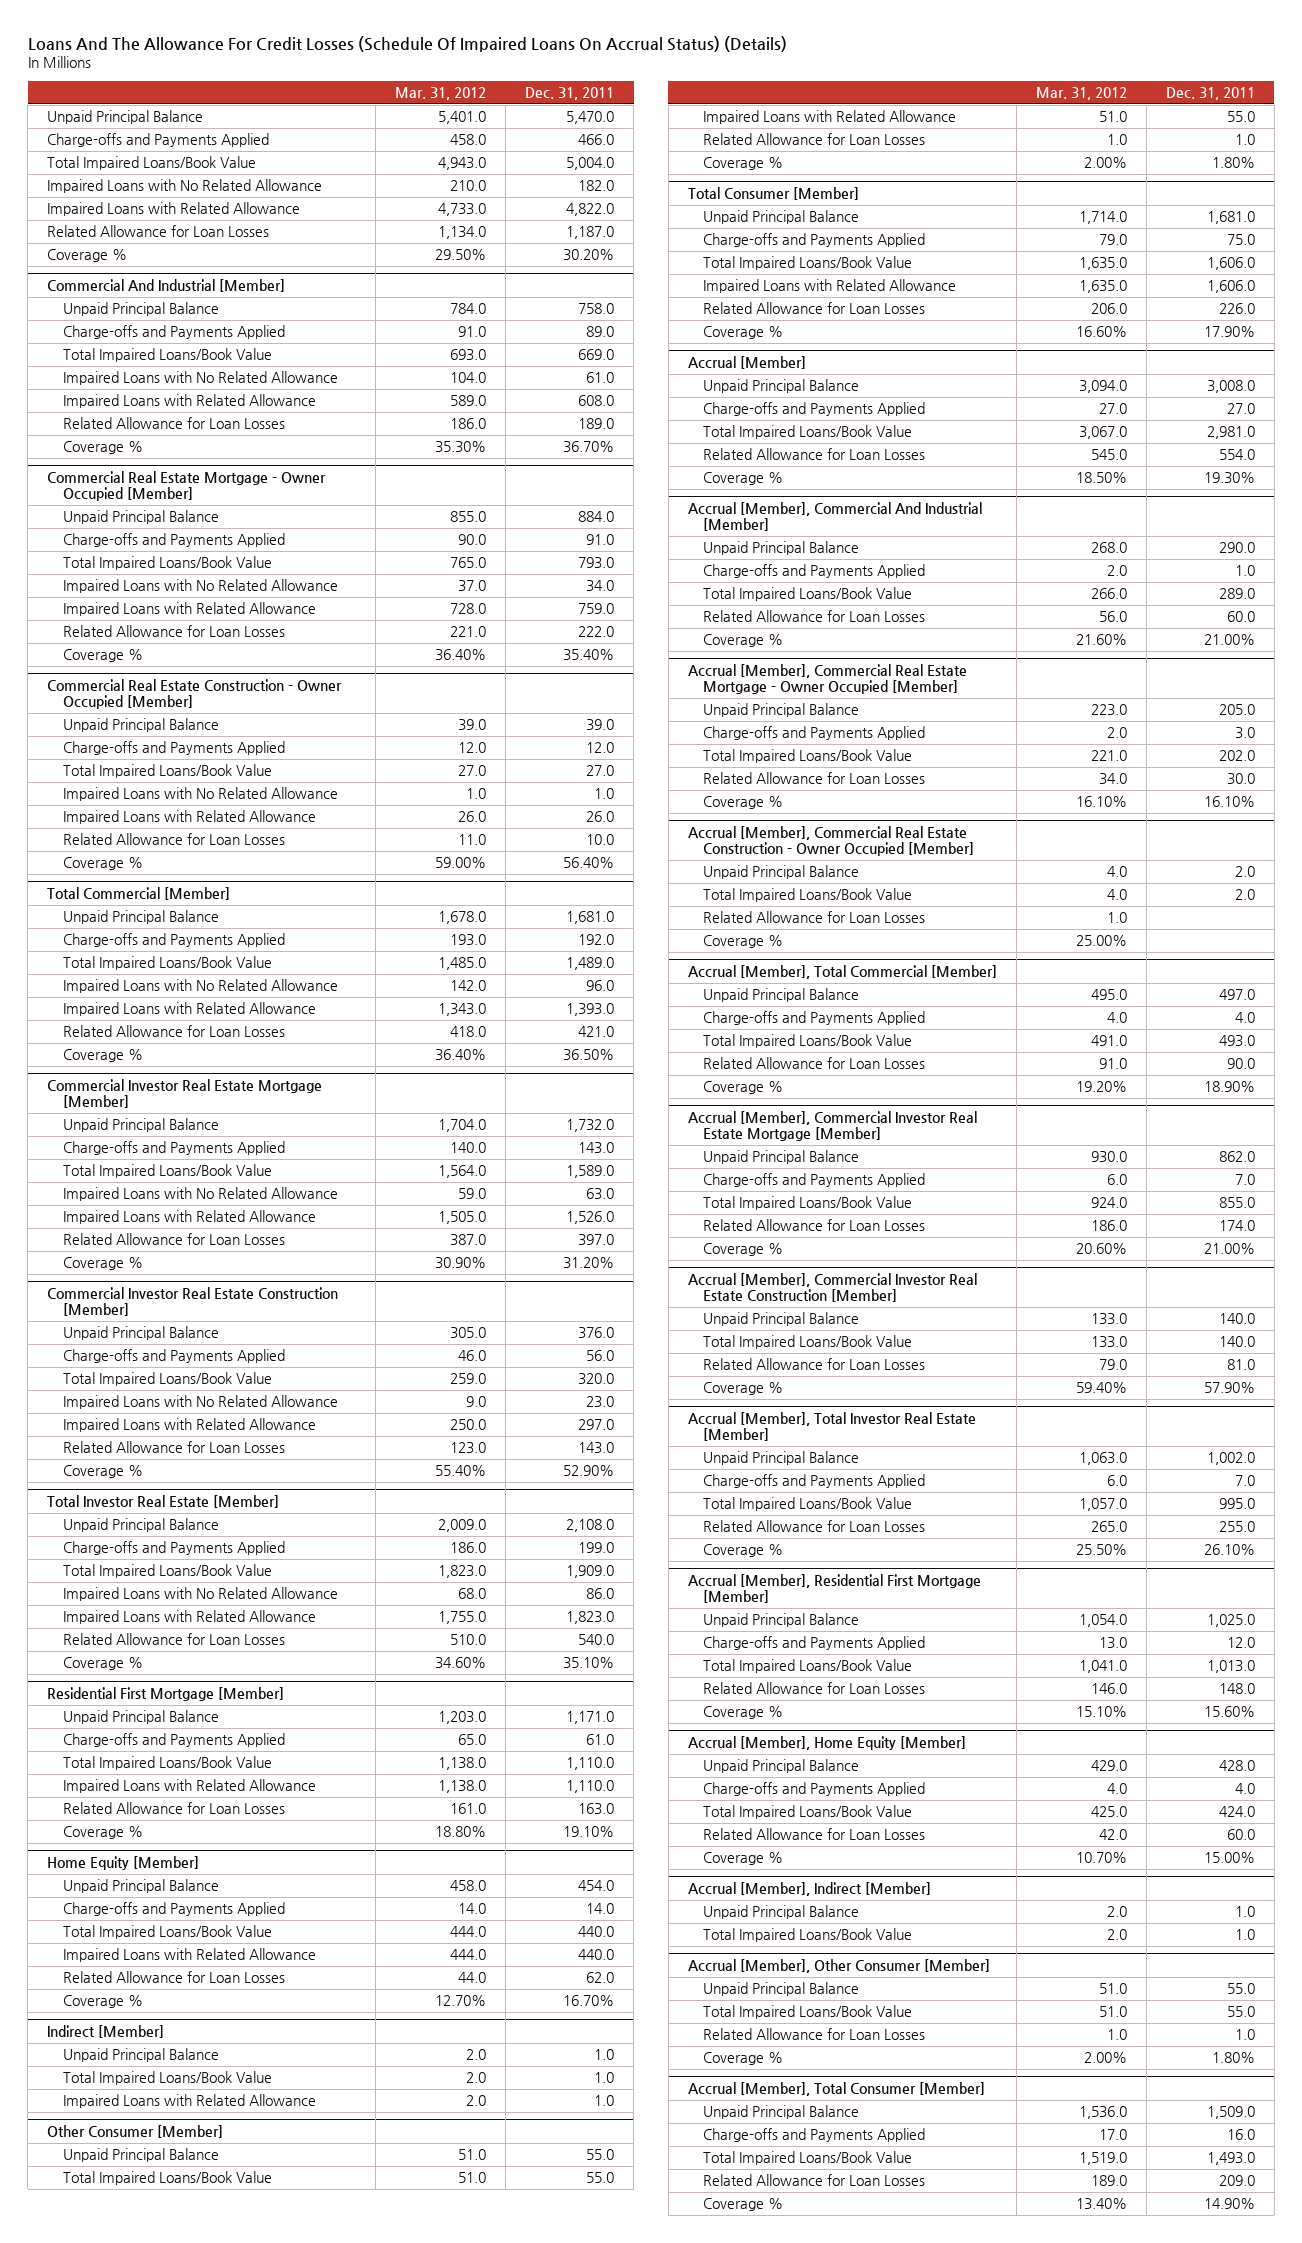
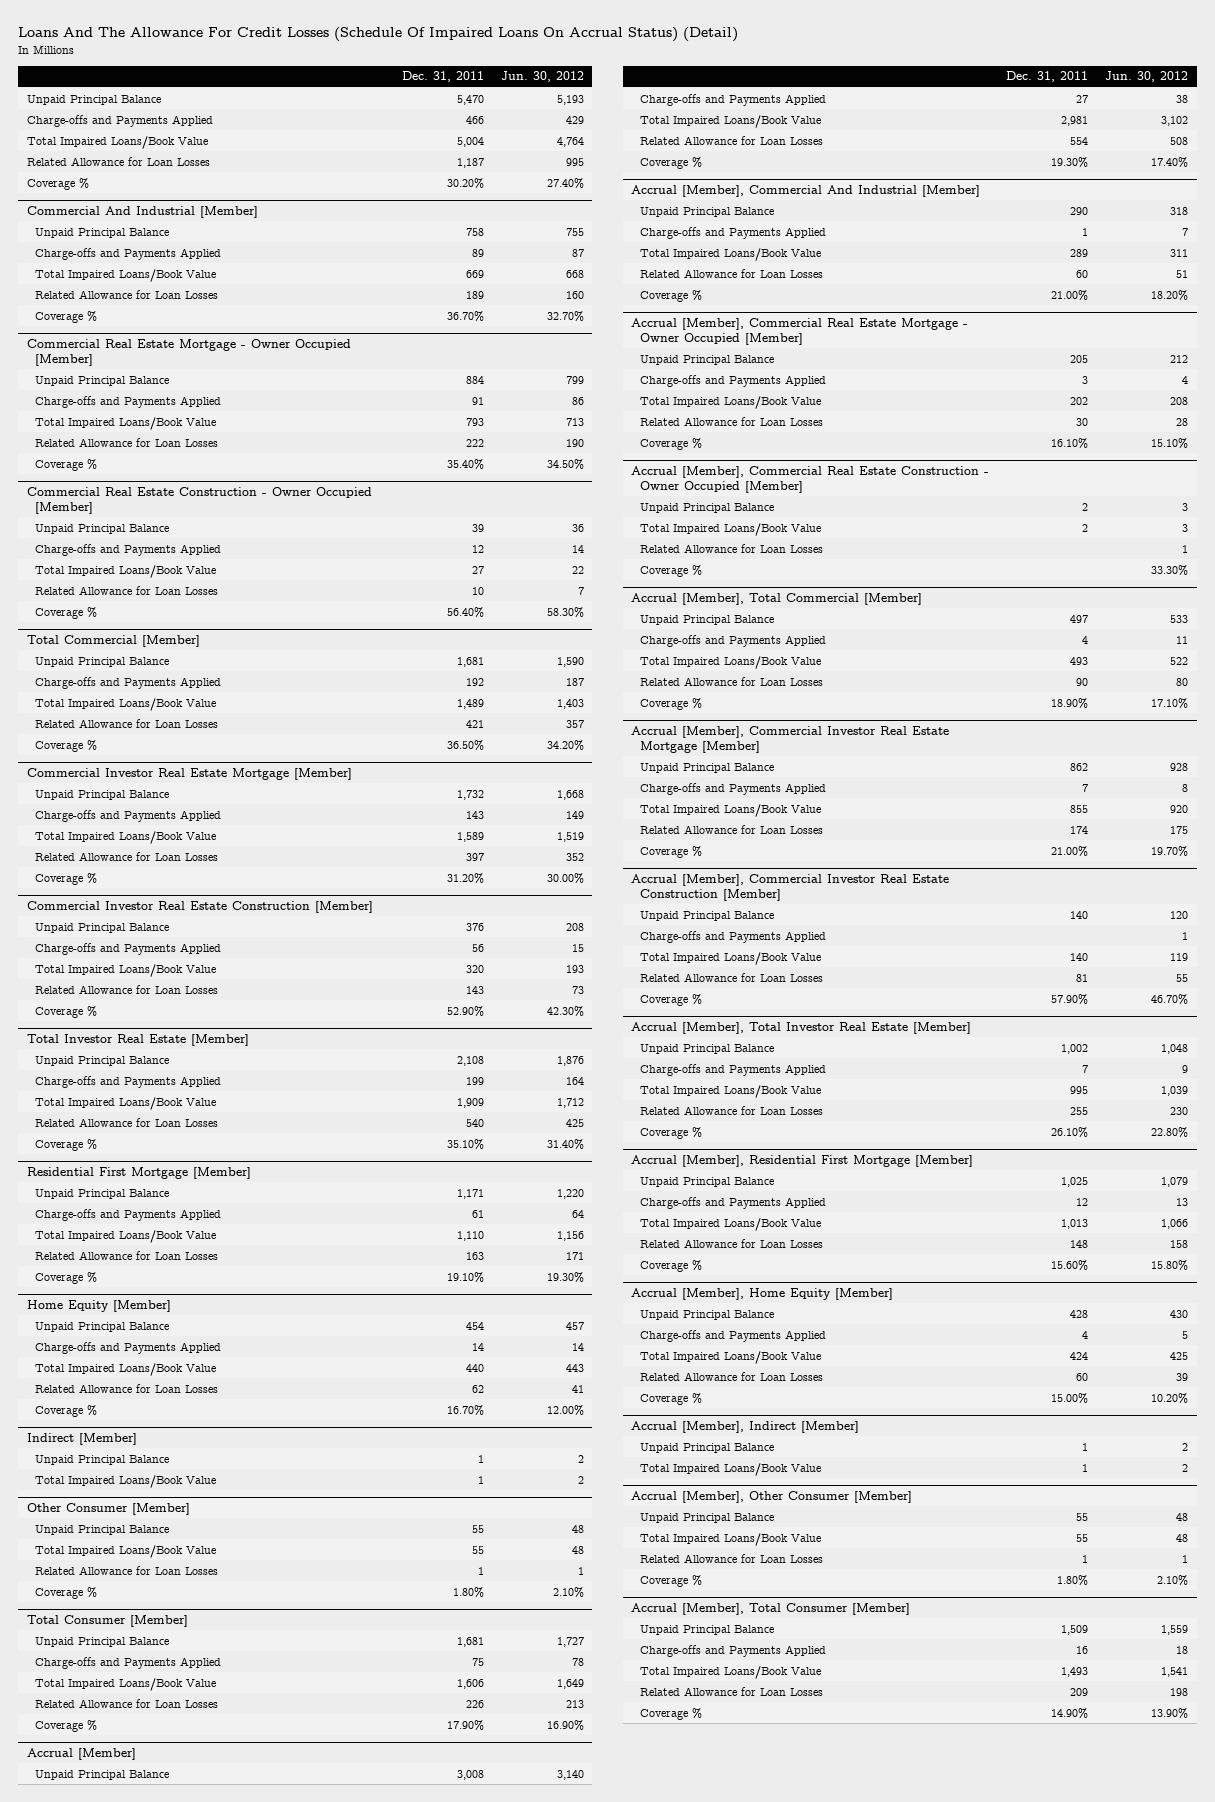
[27,35,787,52] Loans And The Allowance For Credit Losses (Schedule Of Impaired Loans On Accrual Status) (Details) -> [18,27,739,43] Loans And The Allowance For Credit Losses (Schedule Of Impaired Loans On Accrual Status) (Detail)
[395,87,487,101] Mar. 31, 2012 -> none
none -> [500,71,584,83] Jun. 30, 2012
[47,179,323,194] Impaired Loans with No Related Allowance -> none
[47,202,301,217] Impaired Loans with Related Allowance -> none
[566,111,615,125] 5,470.0 -> [456,94,484,105] 5,470
[578,134,615,146] 466.0 -> [465,115,484,124] 466
[566,157,615,171] 5,004.0 -> [456,136,484,147] 5,004
[566,226,615,240] 1,187.0 -> [456,157,484,168] 1,187
[63,371,339,386] Impaired Loans with No Related Allowance -> none
[63,394,317,409] Impaired Loans with Related Allowance -> none
[578,303,615,315] 758.0 -> [465,227,484,236] 758
[586,326,615,338] 89.0 -> [471,248,484,257] 89
[578,349,615,361] 669.0 -> [465,269,484,278] 669
[578,418,615,430] 189.0 -> [465,290,484,299] 189
[63,579,339,594] Impaired Loans with No Related Allowance -> none
[63,602,317,617] Impaired Loans with Related Allowance -> none
[578,511,615,523] 884.0 -> [465,375,484,384] 884
[586,534,615,546] 91.0 -> [471,396,484,405] 91
[578,557,615,570] 793.0 -> [465,417,484,426] 793
[578,626,615,638] 222.0 -> [465,438,484,447] 222
[63,787,339,802] Impaired Loans with No Related Allowance -> none
[63,810,317,825] Impaired Loans with Related Allowance -> none
[586,719,615,732] 39.0 -> [471,523,484,532] 39
[586,742,615,754] 12.0 -> [471,544,484,553] 12
[586,765,615,777] 27.0 -> [471,565,484,574] 27
[586,834,615,846] 10.0 -> [471,586,484,595] 10
[63,979,339,994] Impaired Loans with No Related Allowance -> none
[63,1002,317,1017] Impaired Loans with Related Allowance -> none
[566,911,615,925] 1,681.0 -> [456,656,484,667] 1,681
[578,934,615,946] 192.0 -> [465,677,484,686] 192
[566,957,615,971] 1,489.0 -> [456,698,484,709] 1,489
[578,1026,615,1038] 421.0 -> [465,719,484,728] 421
[63,1187,339,1202] Impaired Loans with No Related Allowance -> none
[63,1210,317,1225] Impaired Loans with Related Allowance -> none
[566,1119,615,1133] 1,732.0 -> [456,789,484,800] 1,732
[578,1142,615,1155] 143.0 -> [465,810,484,819] 143
[566,1165,615,1179] 1,589.0 -> [456,831,484,842] 1,589
[578,1234,615,1247] 397.0 -> [465,852,484,861] 397
[63,1395,339,1410] Impaired Loans with No Related Allowance -> none
[63,1418,317,1433] Impaired Loans with Related Allowance -> none
[578,1327,615,1340] 376.0 -> [465,922,484,931] 376
[586,1350,615,1362] 56.0 -> [471,943,484,952] 56
[578,1373,615,1386] 320.0 -> [465,964,484,973] 320
[578,1442,615,1455] 143.0 -> [465,985,484,994] 143
[63,1587,339,1602] Impaired Loans with No Related Allowance -> none
[63,1610,317,1625] Impaired Loans with Related Allowance -> none
[566,1519,615,1533] 2,108.0 -> [456,1055,484,1066] 2,108
[578,1542,615,1554] 199.0 -> [465,1076,484,1085] 199
[566,1565,615,1579] 1,909.0 -> [456,1097,484,1108] 1,909
[578,1634,615,1646] 540.0 -> [465,1118,484,1127] 540
[63,1779,317,1794] Impaired Loans with Related Allowance -> none
[566,1711,615,1725] 1,171.0 -> [456,1188,484,1199] 1,171
[586,1734,615,1746] 61.0 -> [471,1209,484,1218] 61
[566,1757,615,1771] 1,110.0 -> [456,1230,484,1241] 1,110
[578,1803,615,1816] 163.0 -> [465,1251,484,1260] 163
[63,1948,317,1963] Impaired Loans with Related Allowance -> none
[578,1880,615,1892] 454.0 -> [465,1321,484,1330] 454
[586,1903,615,1915] 14.0 -> [471,1342,484,1351] 14
[578,1926,615,1938] 440.0 -> [465,1363,484,1372] 440
[586,1972,615,1984] 62.0 -> [471,1384,484,1393] 62
[63,2094,317,2109] Impaired Loans with Related Allowance -> none
[594,2049,615,2061] 1.0 -> [477,1454,484,1463] 1
[594,2072,615,2084] 1.0 -> [477,1475,484,1484] 1
[703,110,957,125] Impaired Loans with Related Allowance -> none
[586,2149,615,2161] 55.0 -> [471,1524,484,1533] 55
[586,2172,615,2184] 55.0 -> [471,1545,484,1554] 55
[1234,134,1255,146] 1.0 -> [477,1566,484,1575] 1
[703,279,957,294] Impaired Loans with Related Allowance -> none
[1206,211,1255,225] 1,681.0 -> [456,1636,484,1647] 1,681
[1226,234,1255,246] 75.0 -> [471,1657,484,1666] 75
[1206,257,1255,271] 1,606.0 -> [456,1678,484,1689] 1,606
[1218,303,1255,315] 226.0 -> [465,1699,484,1708] 226
[1206,380,1255,394] 3,008.0 -> [456,1769,484,1780] 3,008
[1226,403,1255,415] 27.0 -> [1076,94,1089,103] 27
[1206,426,1255,440] 2,981.0 -> [1061,115,1089,126] 2,981
[1218,449,1255,461] 554.0 -> [1070,136,1089,145] 554
[1218,542,1255,554] 290.0 -> [1070,206,1089,215] 290
[1234,565,1255,577] 1.0 -> [1082,227,1089,236] 1
[1218,588,1255,600] 289.0 -> [1070,248,1089,257] 289
[1226,611,1255,623] 60.0 -> [1076,269,1089,278] 60
[1218,704,1255,716] 205.0 -> [1070,354,1089,363] 205
[1234,727,1255,740] 3.0 -> [1082,375,1089,384] 3
[1218,750,1255,762] 202.0 -> [1070,396,1089,405] 202
[1226,773,1255,786] 30.0 -> [1076,417,1089,426] 30
[1234,866,1255,878] 2.0 -> [1082,502,1089,511] 2
[1234,889,1255,901] 2.0 -> [1082,523,1089,532] 2
[1218,989,1255,1001] 497.0 -> [1070,614,1089,623] 497
[1234,1012,1255,1024] 4.0 -> [1082,635,1089,644] 4
[1218,1035,1255,1048] 493.0 -> [1070,656,1089,665] 493
[1226,1058,1255,1070] 90.0 -> [1076,677,1089,686] 90
[1218,1151,1255,1163] 862.0 -> [1070,762,1089,771] 862
[1234,1174,1255,1186] 7.0 -> [1082,783,1089,792] 7
[1218,1197,1255,1209] 855.0 -> [1070,804,1089,813] 855
[1218,1220,1255,1232] 174.0 -> [1070,825,1089,834] 174
[1218,1313,1255,1325] 140.0 -> [1070,910,1089,919] 140
none -> [639,930,826,943] Charge-offs and Payments Applied
[1218,1336,1255,1348] 140.0 -> [1070,952,1089,961] 140
[1226,1359,1255,1371] 81.0 -> [1076,973,1089,982] 81
[1206,1452,1255,1466] 1,002.0 -> [1061,1043,1089,1054] 1,002
[1234,1475,1255,1487] 7.0 -> [1082,1064,1089,1073] 7
[1218,1498,1255,1510] 995.0 -> [1070,1085,1089,1094] 995
[1218,1521,1255,1533] 255.0 -> [1070,1106,1089,1115] 255
[1206,1614,1255,1628] 1,025.0 -> [1061,1176,1089,1187] 1,025
[1226,1637,1255,1649] 12.0 -> [1076,1197,1089,1206] 12
[1206,1660,1255,1674] 1,013.0 -> [1061,1218,1089,1229] 1,013
[1218,1683,1255,1695] 148.0 -> [1070,1239,1089,1248] 148
[1218,1760,1255,1772] 428.0 -> [1070,1309,1089,1318] 428
[1234,1783,1255,1795] 4.0 -> [1082,1330,1089,1339] 4
[1218,1806,1255,1818] 424.0 -> [1070,1351,1089,1360] 424
[1226,1829,1255,1841] 60.0 -> [1076,1372,1089,1381] 60
[1234,1906,1255,1918] 1.0 -> [1082,1442,1089,1451] 1
[1234,1929,1255,1941] 1.0 -> [1082,1463,1089,1472] 1
[1226,1983,1255,1995] 55.0 -> [1076,1512,1089,1521] 55
[1226,2006,1255,2018] 55.0 -> [1076,1533,1089,1542] 55
[1234,2029,1255,2041] 1.0 -> [1082,1554,1089,1563] 1
[1206,2106,1255,2120] 1,509.0 -> [1061,1624,1089,1635] 1,509
[1226,2129,1255,2141] 16.0 -> [1076,1645,1089,1654] 16
[1206,2152,1255,2166] 1,493.0 -> [1061,1666,1089,1677] 1,493
[1218,2175,1255,2187] 209.0 -> [1070,1687,1089,1696] 209

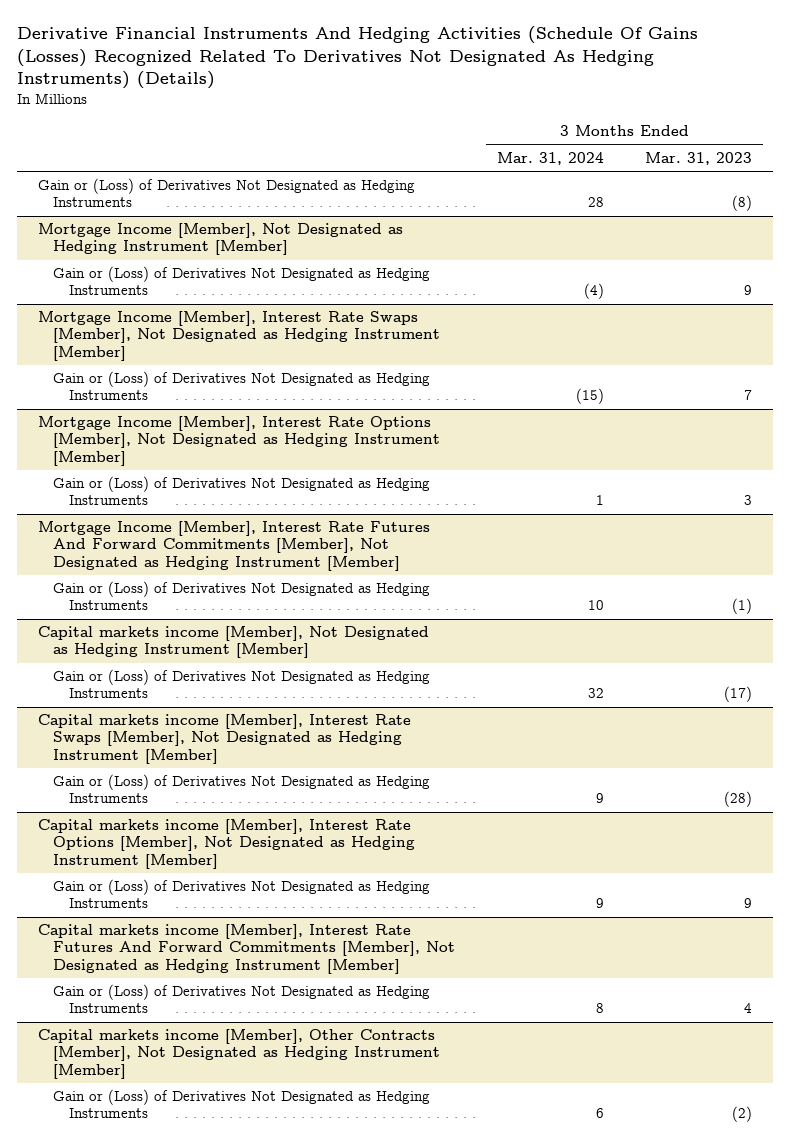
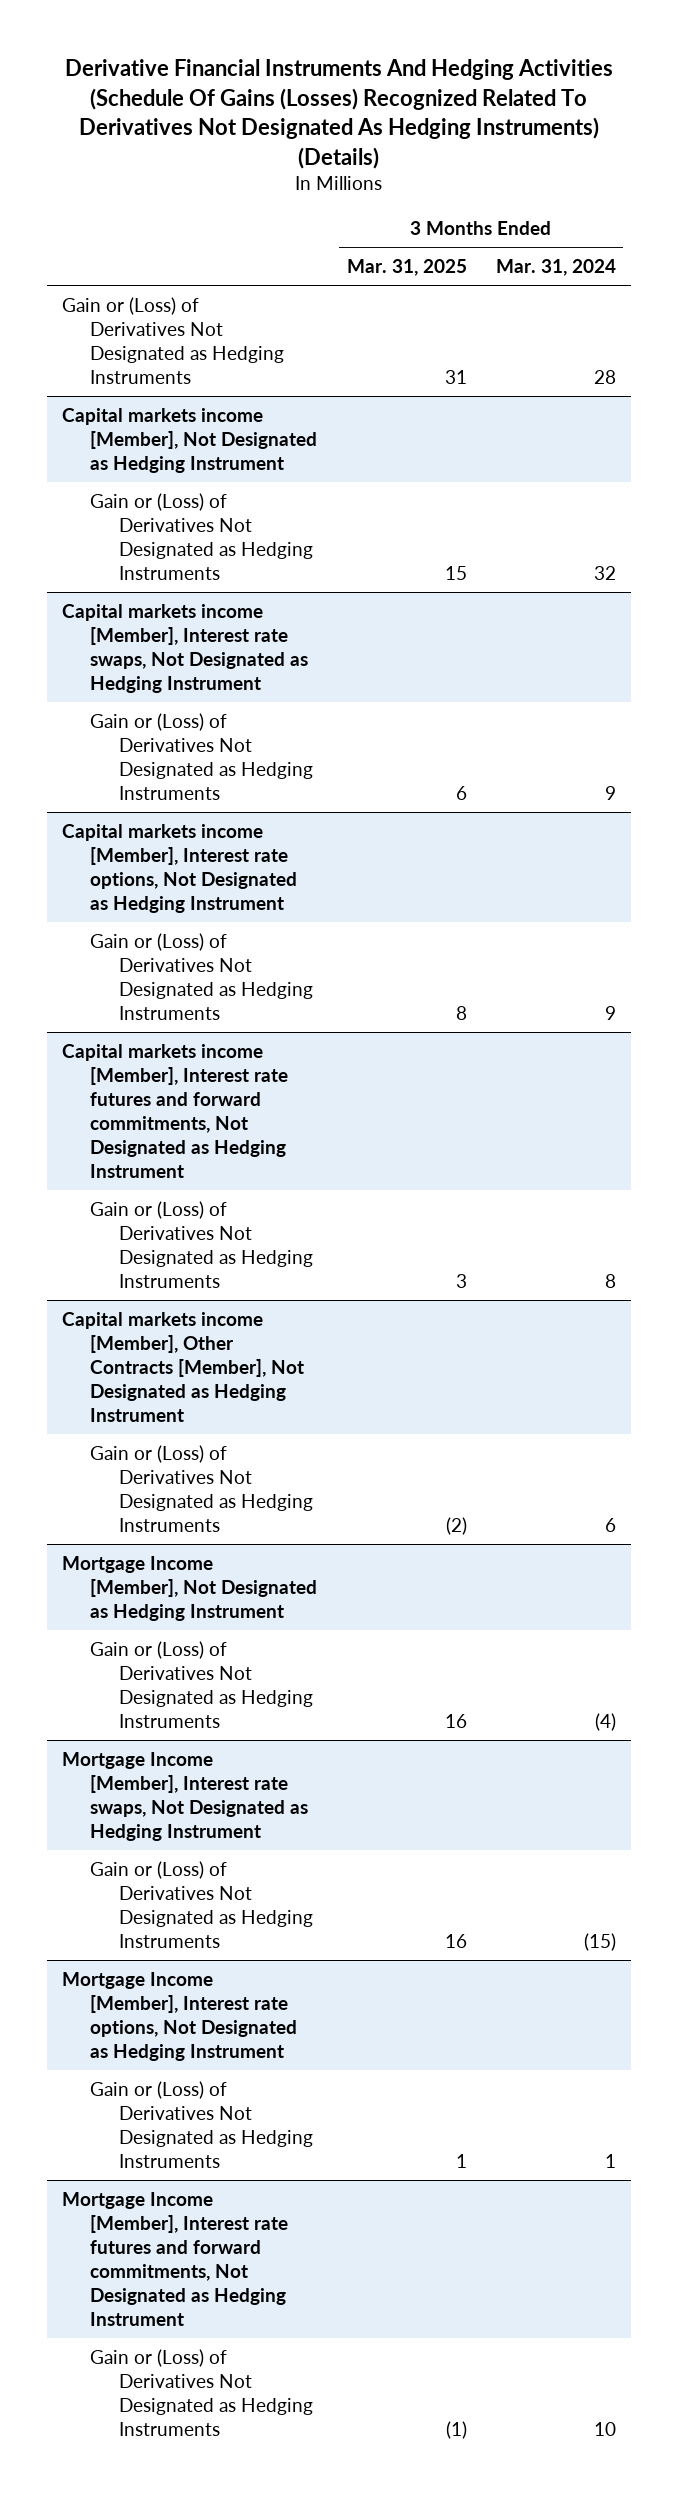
[645,151,753,165] Mar. 31, 2023 -> none
none -> [346,259,467,277] Mar. 31, 2025
[37,223,403,256] Mortgage Income [Member], Not Designated as Hedging Instrument [Member] -> none
[53,266,431,296] Gain or (Loss) of Derivatives Not Designated as Hedging Instruments -> none
[37,311,441,361] Mortgage Income [Member], Interest Rate Swaps [Member], Not Designated as Hedging Instrument [Member] -> none
[53,371,431,401] Gain or (Loss) of Derivatives Not Designated as Hedging Instruments -> none
[37,416,441,466] Mortgage Income [Member], Interest Rate Options [Member], Not Designated as Hedging Instrument [Member] -> none
[53,476,431,506] Gain or (Loss) of Derivatives Not Designated as Hedging Instruments -> none
[37,521,430,571] Mortgage Income [Member], Interest Rate Futures And Forward Commitments [Member], Not Designated as Hedging Instrument [Member] -> none
[53,581,431,611] Gain or (Loss) of Derivatives Not Designated as Hedging Instruments -> none
[37,626,429,659] Capital markets income [Member], Not Designated as Hedging Instrument [Member] -> [61,407,318,473] Capital markets income [Member], Not Designated as Hedging Instrument
[37,714,411,764] Capital markets income [Member], Interest Rate Swaps [Member], Not Designated as Hedging Instrument [Member] -> [61,603,309,693] Capital markets income [Member], Interest rate swaps, Not Designated as Hedging Instrument
[37,819,416,869] Capital markets income [Member], Interest Rate Options [Member], Not Designated as Hedging Instrument [Member] -> [61,823,298,913] Capital markets income [Member], Interest rate options, Not Designated as Hedging Instrument
[37,924,456,974] Capital markets income [Member], Interest Rate Futures And Forward Commitments [Member], Not Designated as Hedging Instrument [Member] -> [61,1043,289,1178] Capital markets income [Member], Interest rate futures and forward commitments, Not Designated as Hedging Instrument
[37,1029,441,1079] Capital markets income [Member], Other Contracts [Member], Not Designated as Hedging Instrument [Member] -> [61,1311,305,1422] Capital markets income [Member], Other Contracts [Member], Not Designated as Hedging Instrument
none -> [61,1555,318,1621] Mortgage Income [Member], Not Designated as Hedging Instrument
none -> [90,1640,313,1728] Gain or (Loss) of Derivatives Not Designated as Hedging Instruments
none -> [61,1751,309,1841] Mortgage Income [Member], Interest rate swaps, Not Designated as Hedging Instrument
none -> [90,1860,313,1948] Gain or (Loss) of Derivatives Not Designated as Hedging Instruments
none -> [61,1971,298,2061] Mortgage Income [Member], Interest rate options, Not Designated as Hedging Instrument
none -> [90,2080,313,2168] Gain or (Loss) of Derivatives Not Designated as Hedging Instruments
none -> [61,2191,289,2326] Mortgage Income [Member], Interest rate futures and forward commitments, Not Designated as Hedging Instrument
none -> [90,2348,313,2436] Gain or (Loss) of Derivatives Not Designated as Hedging Instruments

